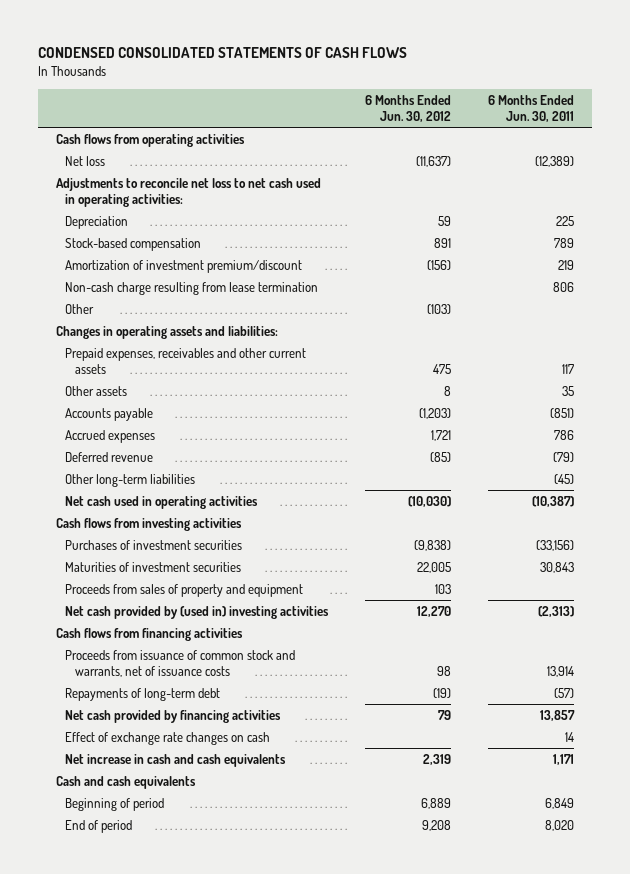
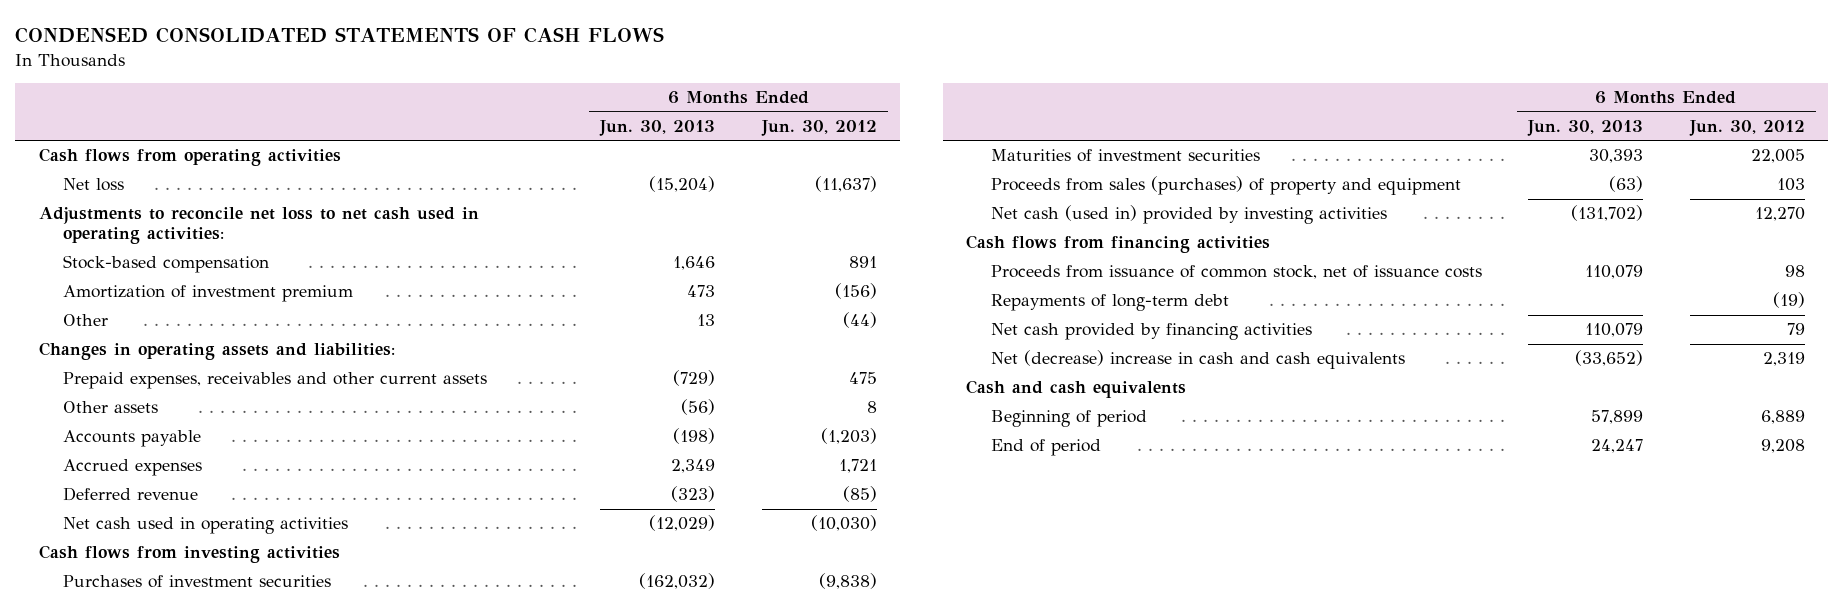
[487,94,574,122] 6 Months Ended Jun. 30, 2011 -> none
none -> [599,120,716,137] Jun. 30, 2013
[65,215,129,229] Depreciation -> none
[65,281,319,295] Non-cash charge resulting from lease termination -> none
[65,259,303,273] Amortization of investment premium/discount -> [62,285,353,303] Amortization of investment premium
[427,303,452,314] (103) -> [842,312,877,329] (44)
[65,473,196,487] Other long-term liabilities -> none
[65,583,304,597] Proceeds from sales of property and equipment -> [990,176,1461,196] Proceeds from sales (purchases) of property and equipment
[65,605,330,619] Net cash provided by (used in) investing activities -> [990,205,1387,225] Net cash (used in) provided by investing activities
[65,649,296,677] Proceeds from issuance of common stock and warrants, net of issuance costs -> [990,265,1482,280] Proceeds from issuance of common stock, net of issuance costs
[65,731,271,745] Effect of exchange rate changes on cash -> none
[65,753,287,767] Net increase in cash and cash equivalents -> [990,350,1405,370] Net (decrease) increase in cash and cash equivalents

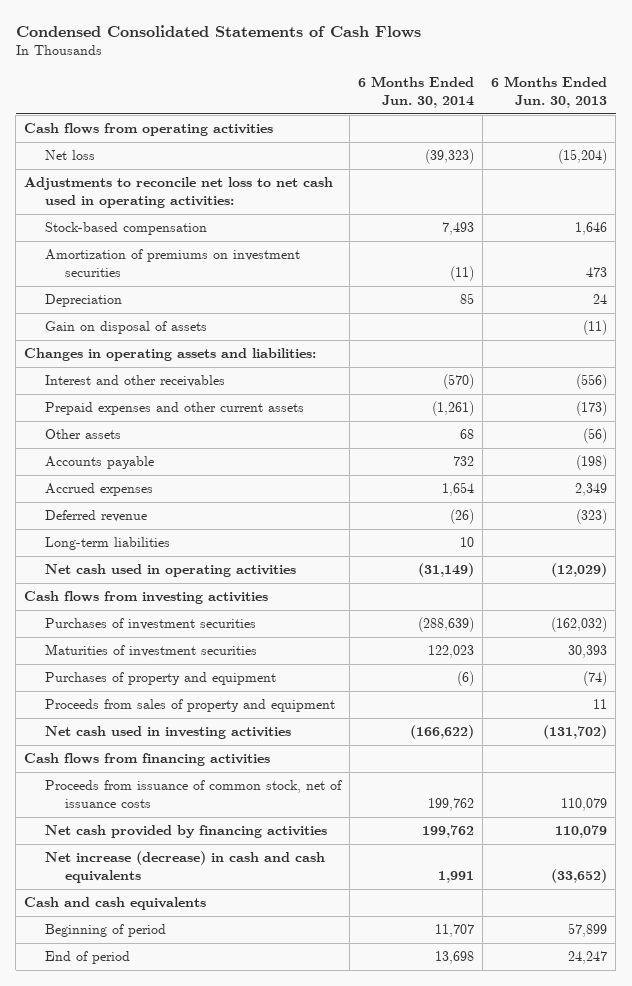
[15,27,665,44] CONDENSED CONSOLIDATED STATEMENTS OF CASH FLOWS -> [15,24,421,38] Condensed Consolidated Statements of Cash Flows
[760,120,877,137] Jun. 30, 2012 -> none
none -> [357,76,474,108] 6 Months Ended Jun. 30, 2014
[62,314,108,327] Other -> none
[62,285,353,303] Amortization of investment premium -> [44,249,300,277] Amortization of premiums on investment securities
none -> [44,294,122,308] Depreciation
none -> [44,321,207,335] Gain on disposal of assets
none -> [44,375,225,388] Interest and other receivables
[62,372,487,390] Prepaid expenses, receivables and other current assets -> [44,402,304,416] Prepaid expenses and other current assets
[673,370,716,387] (729) -> [576,401,608,417] (173)
none -> [44,537,170,551] Long-term liabilities
none -> [44,672,276,686] Purchases of property and equipment
[990,176,1461,196] Proceeds from sales (purchases) of property and equipment -> [44,699,335,713] Proceeds from sales of property and equipment
[1609,176,1644,193] (63) -> [593,699,608,710] 11
[990,205,1387,225] Net cash (used in) provided by investing activities -> [44,726,291,740] Net cash used in investing activities
[990,294,1229,312] Repayments of long-term debt -> none
[990,350,1405,370] Net (decrease) increase in cash and cash equivalents -> [44,851,325,883] Net increase (decrease) in cash and cash equivalents

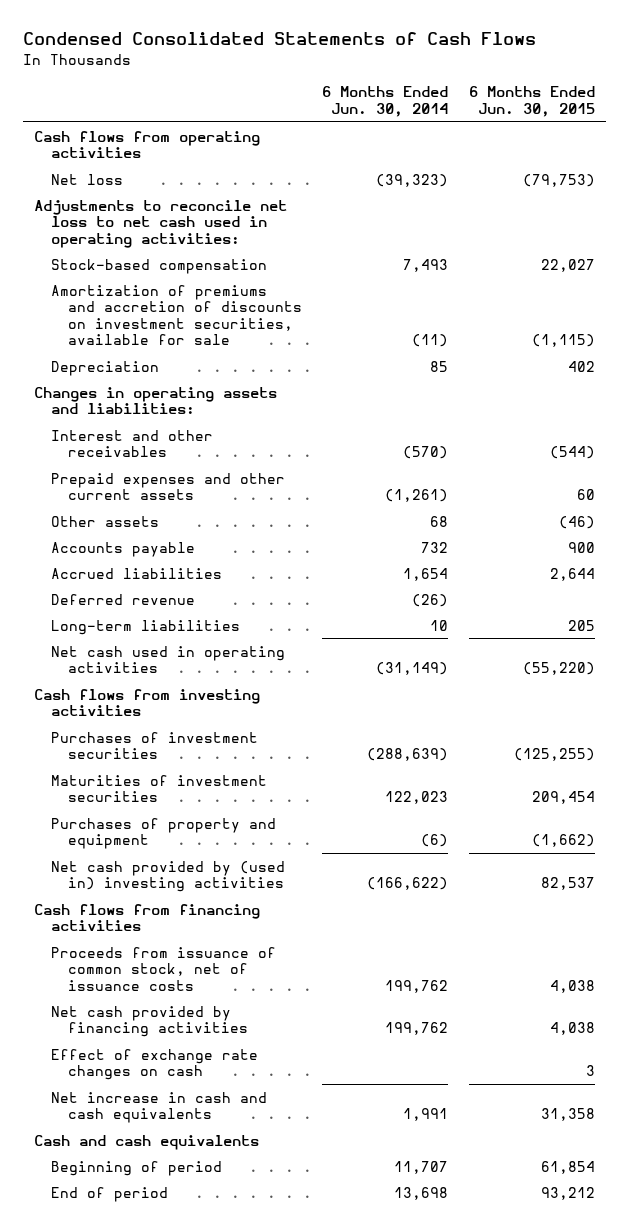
[491,76,608,108] 6 Months Ended Jun. 30, 2013 -> none
none -> [469,86,596,117] 6 Months Ended Jun. 30, 2015
[44,249,300,277] Amortization of premiums on investment securities -> [50,284,302,346] Amortization of premiums and accretion of discounts on investment securities, available for sale
[44,321,207,335] Gain on disposal of assets -> none
[44,483,153,497] Accrued expenses -> [50,567,222,579] Accrued liabilities
[44,699,335,713] Proceeds from sales of property and equipment -> none
[44,726,291,740] Net cash used in investing activities -> [50,860,285,893] Net cash provided by (used in) investing activities
none -> [50,1048,258,1081] Effect of exchange rate changes on cash
[44,851,325,883] Net increase (decrease) in cash and cash equivalents -> [50,1091,267,1124] Net increase in cash and cash equivalents

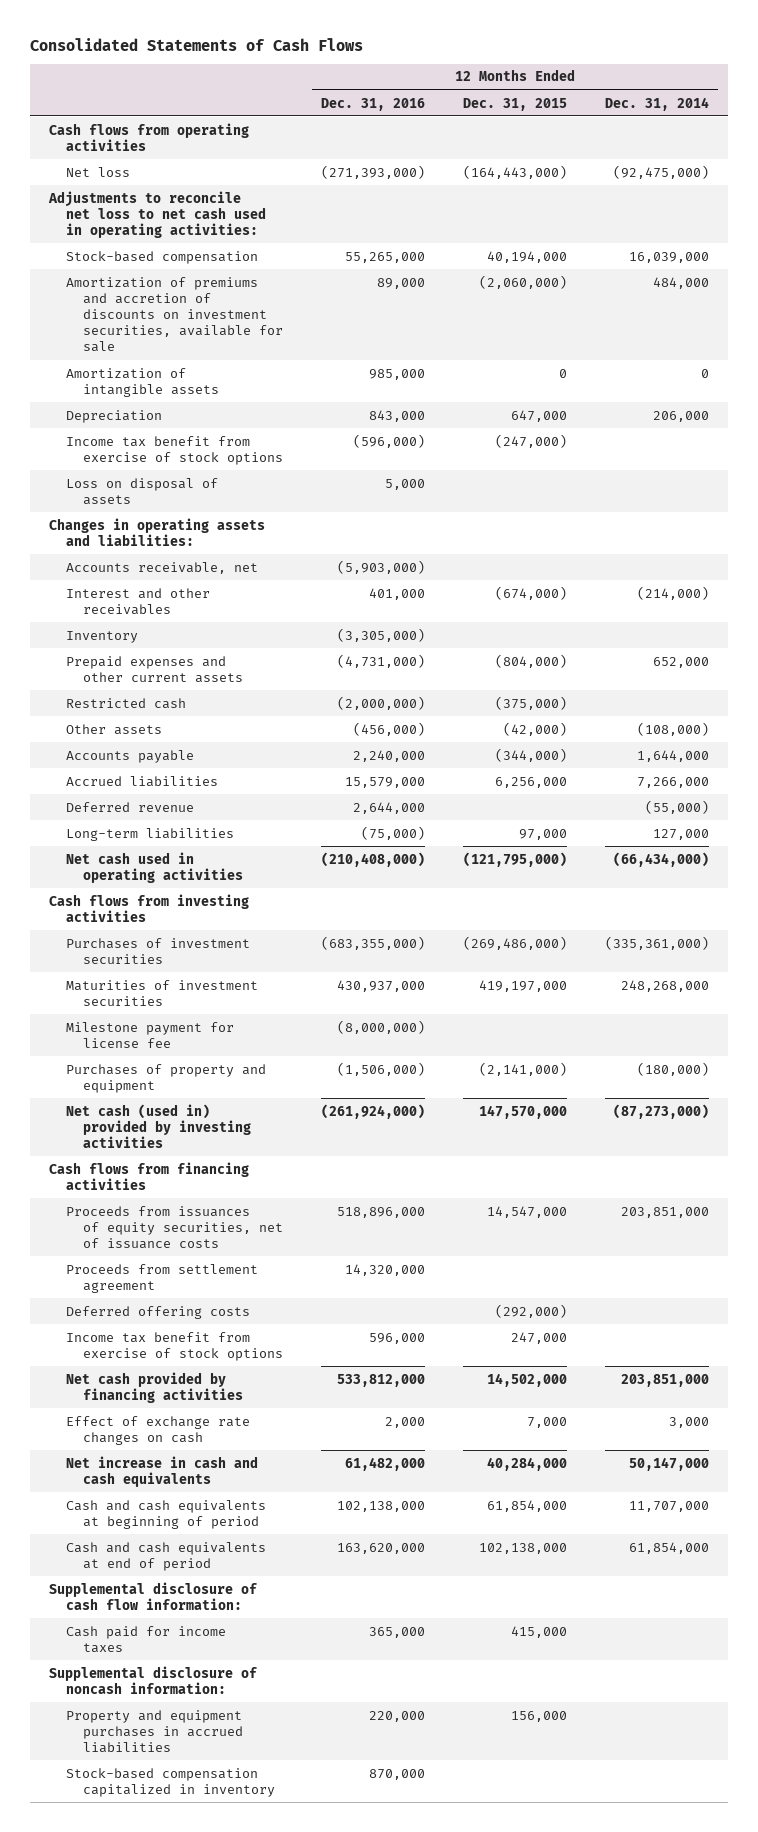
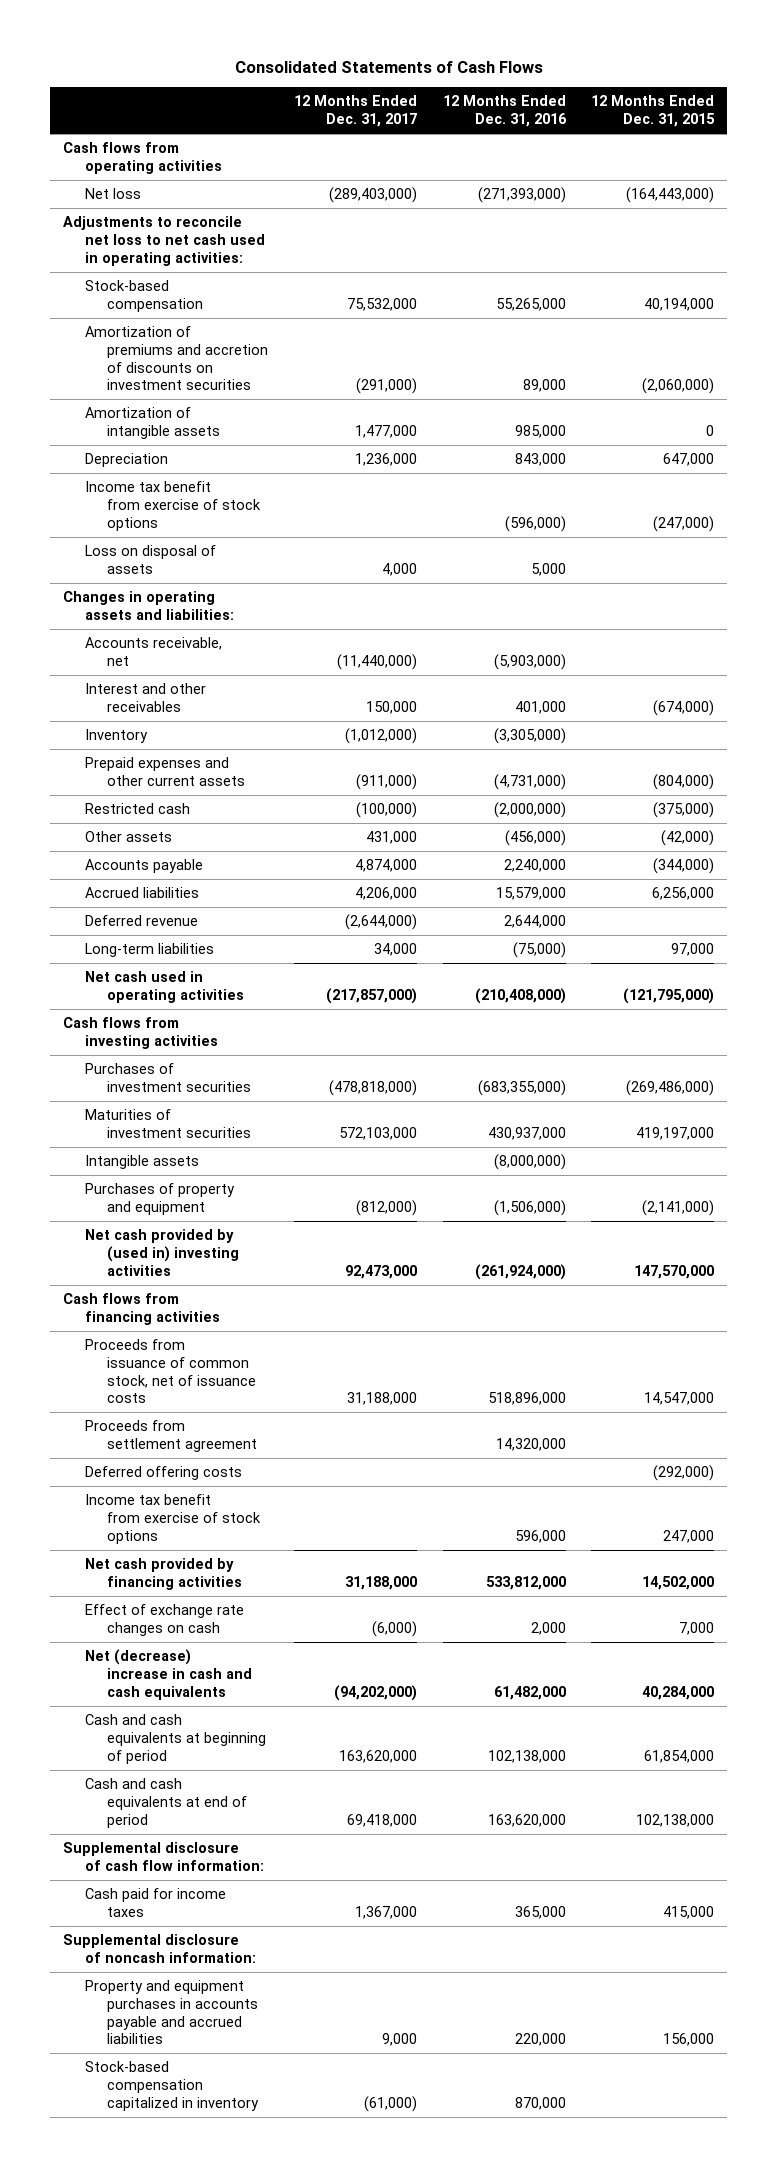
[604,96,709,111] Dec. 31, 2014 -> none
none -> [293,95,417,128] 12 Months Ended Dec. 31, 2017
[66,276,284,353] Amortization of premiums and accretion of discounts on investment securities, available for sale -> [85,326,268,391] Amortization of premiums and accretion of discounts on investment securities
[66,1021,235,1048] Milestone payment for license fee -> none
none -> [85,1155,200,1170] Intangible assets
[66,1103,252,1148] Net cash (used in) provided by investing activities -> [85,1229,239,1276] Net cash provided by (used in) investing activities
[66,1205,284,1249] Proceeds from issuances of equity securities, net of issuance costs -> [85,1339,256,1404] Proceeds from issuance of common stock, net of issuance costs
[66,1455,259,1487] Net increase in cash and cash equivalents -> [85,1649,252,1700] Net (decrease) increase in cash and cash equivalents
[66,1709,244,1753] Property and equipment purchases in accrued liabilities -> [85,1980,258,2045] Property and equipment purchases in accounts payable and accrued liabilities

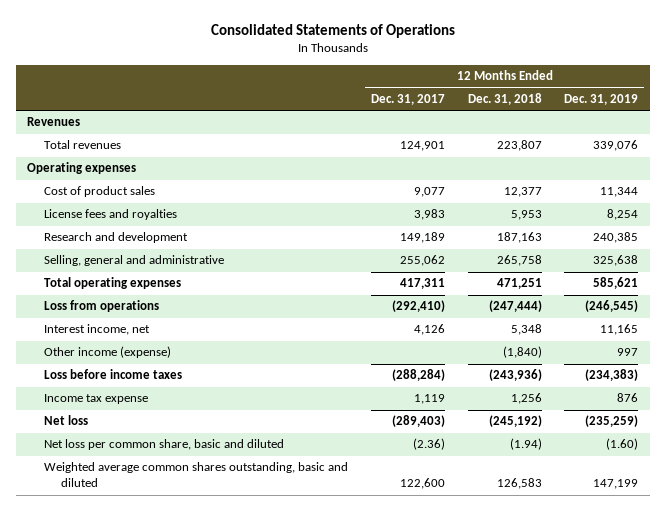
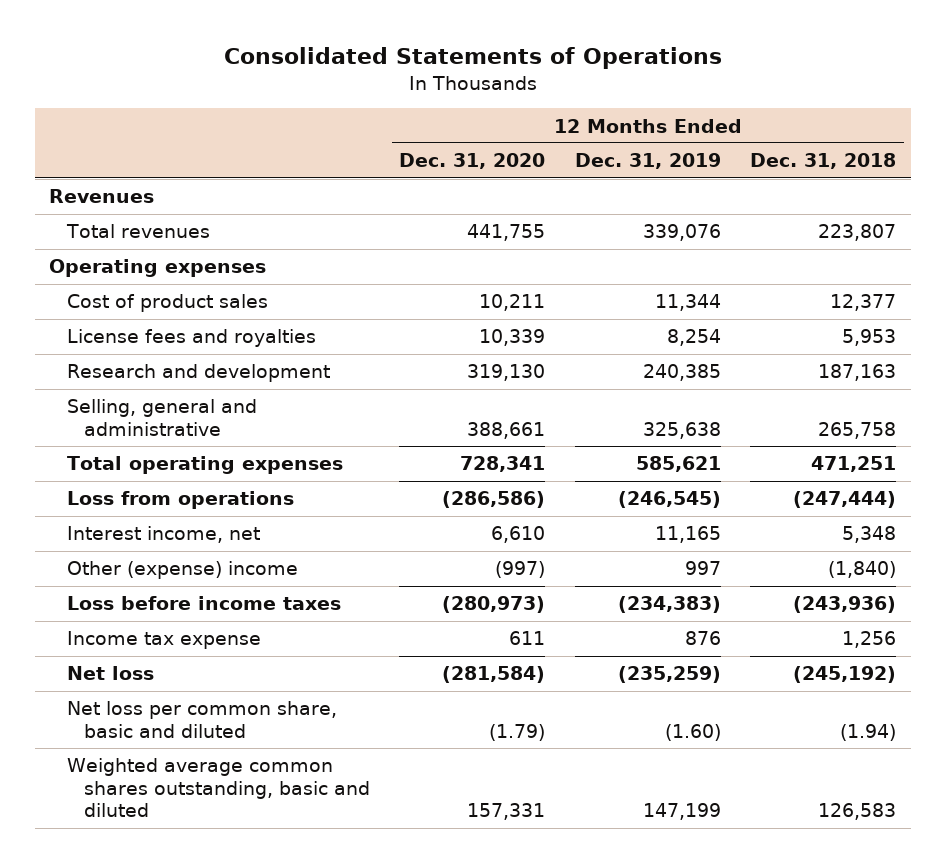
[370,93,445,105] Dec. 31, 2017 -> none
none -> [399,153,546,170] Dec. 31, 2020
[44,346,172,359] Other income (expense) -> [66,561,298,580] Other (expense) income

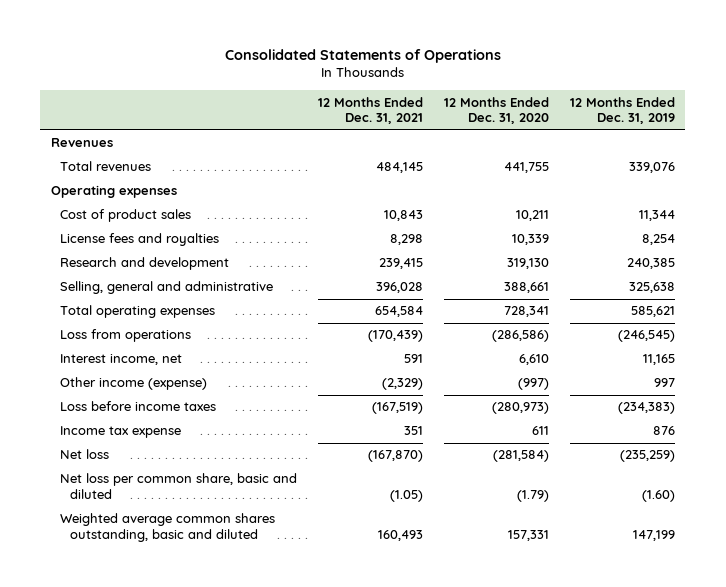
[750,153,897,170] Dec. 31, 2018 -> none
none -> [318,96,424,125] 12 Months Ended Dec. 31, 2021
[66,561,298,580] Other (expense) income -> [60,377,208,391] Other income (expense)

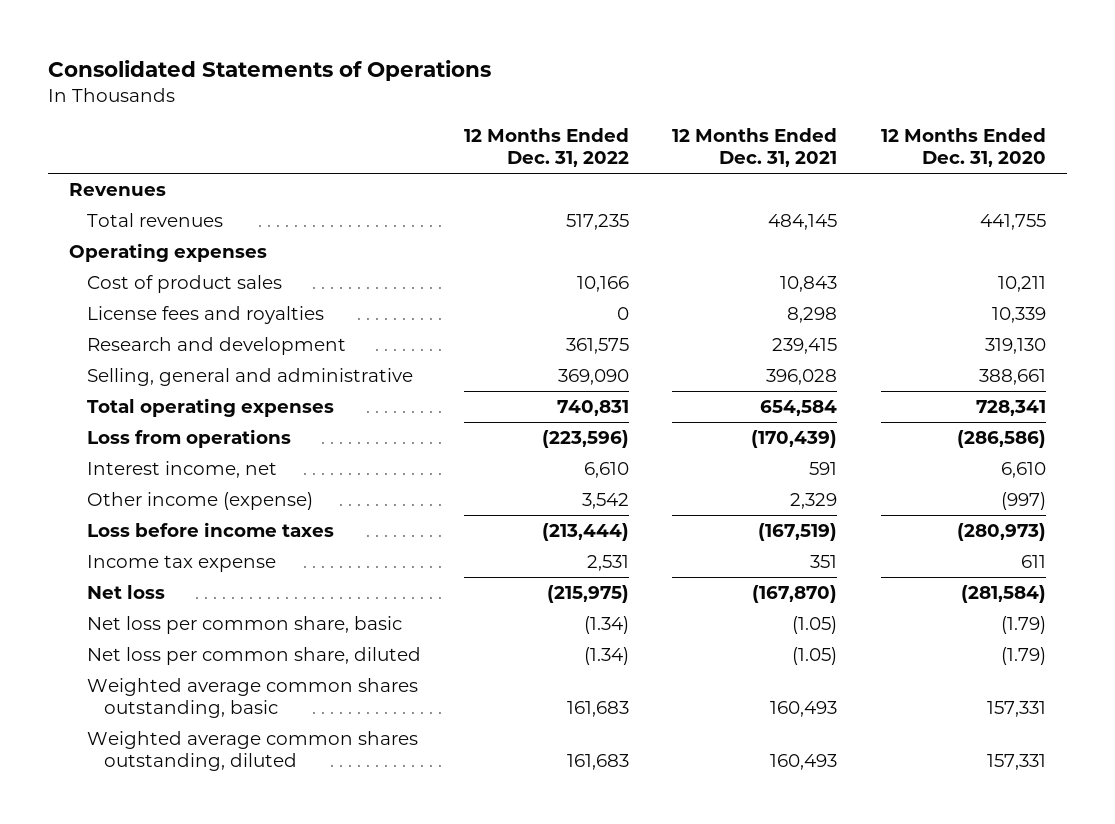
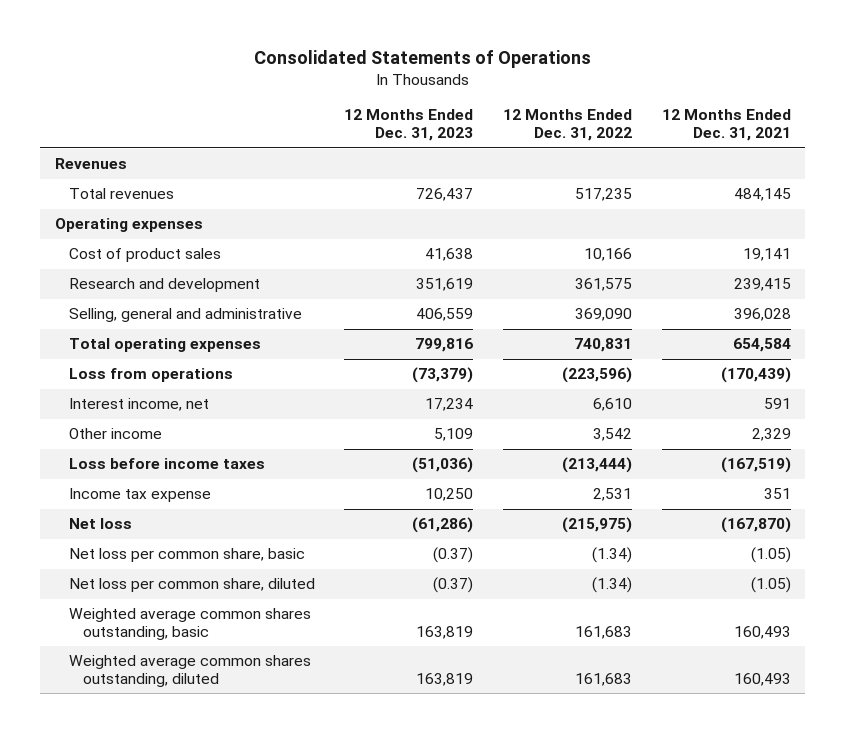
[880,127,1046,168] 12 Months Ended Dec. 31, 2020 -> none
none -> [344,109,474,142] 12 Months Ended Dec. 31, 2023
[86,305,324,324] License fees and royalties -> none
[780,275,838,292] 10,843 -> [742,248,791,262] 19,141
[86,491,313,510] Other income (expense) -> [68,428,162,440] Other income

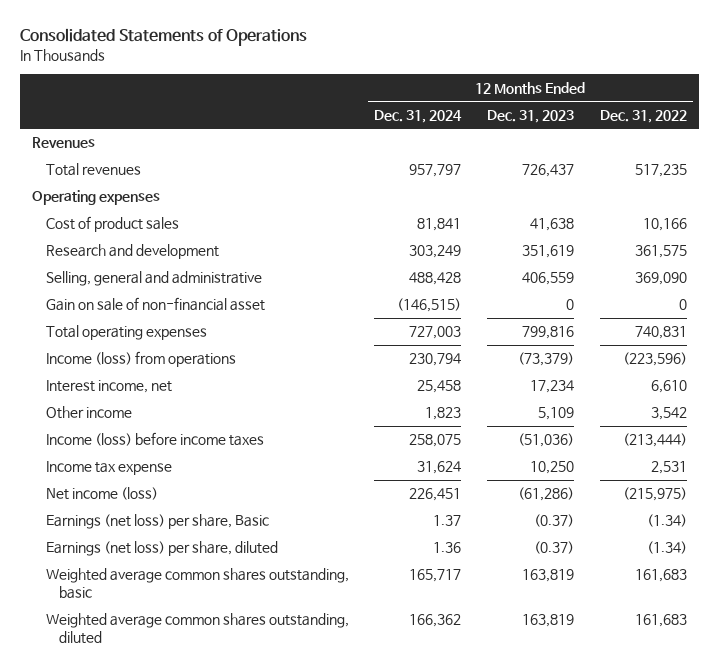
[661,109,791,142] 12 Months Ended Dec. 31, 2021 -> none
none -> [374,109,463,123] Dec. 31, 2024
none -> [45,297,265,312] Gain on sale of non-financial asset
[68,368,233,383] Loss from operations -> [45,351,236,368] Income (loss) from operations
[68,458,265,470] Loss before income taxes -> [45,432,264,447] Income (loss) before income taxes
[68,518,132,530] Net loss -> [45,487,158,501] Net income (loss)
[68,548,305,563] Net loss per common share, basic -> [45,514,269,530] Earnings (net loss) per share, Basic
[68,578,315,593] Net loss per common share, diluted -> [45,541,278,557] Earnings (net loss) per share, diluted

